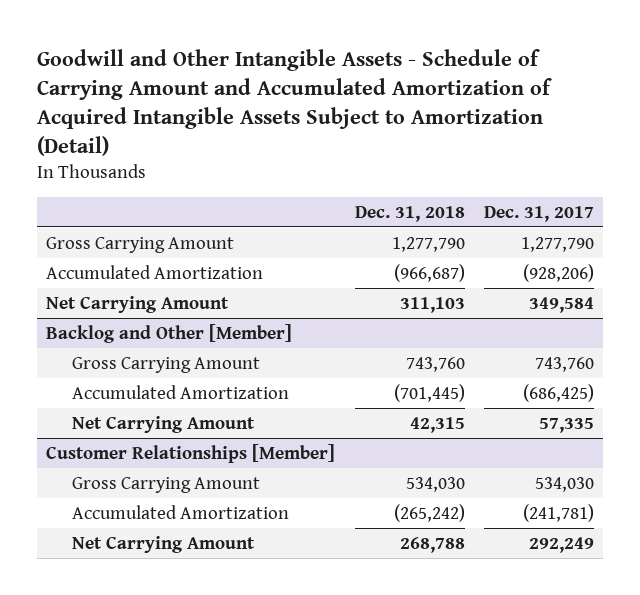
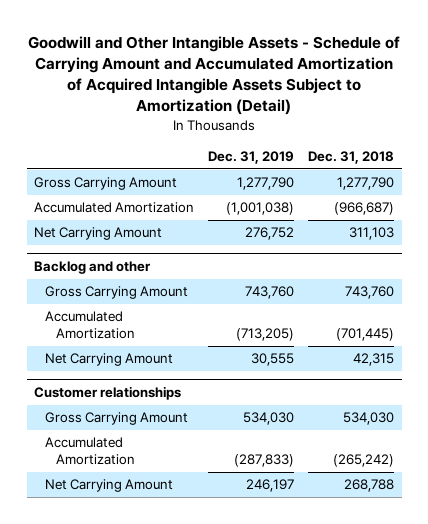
[483,205,594,222] Dec. 31, 2017 -> none
none -> [208,150,295,164] Dec. 31, 2019
[46,323,293,343] Backlog and Other [Member] -> [34,260,152,274] Backlog and other
[46,443,336,463] Customer Relationships [Member] -> [34,385,182,400] Customer relationships

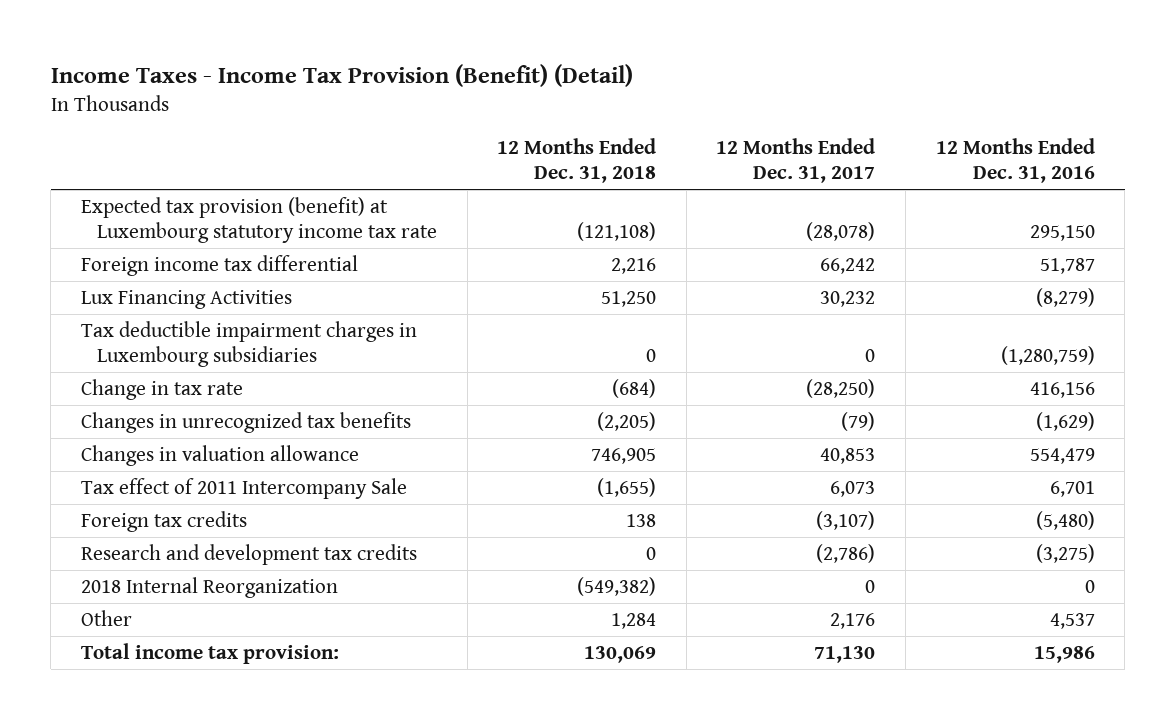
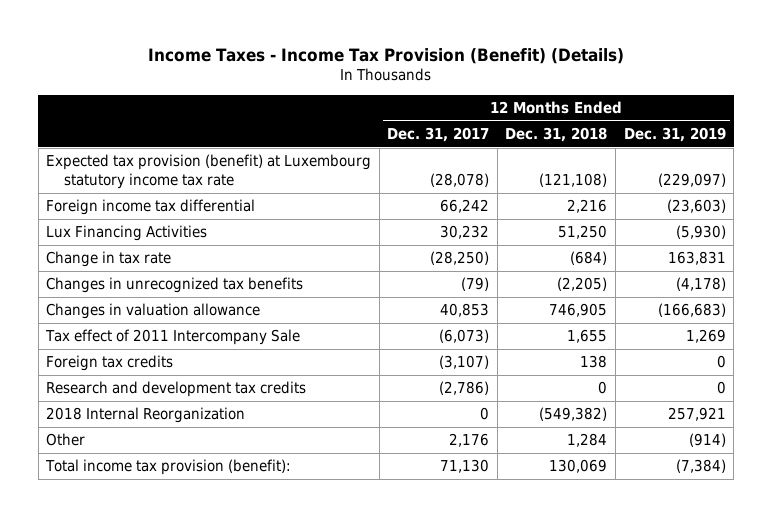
[50,63,633,87] Income Taxes - Income Tax Provision (Benefit) (Detail) -> [147,47,624,64] Income Taxes - Income Tax Provision (Benefit) (Details)
[935,137,1095,184] 12 Months Ended Dec. 31, 2016 -> none
none -> [623,126,726,142] Dec. 31, 2019
[81,320,418,368] Tax deductible impairment charges in Luxembourg subsidiaries -> none
[597,477,657,497] (1,655) -> [567,329,608,344] 1,655
[830,480,876,497] 6,073 -> [439,329,490,344] (6,073)
[81,642,340,664] Total income tax provision: -> [45,459,292,476] Total income tax provision (benefit):

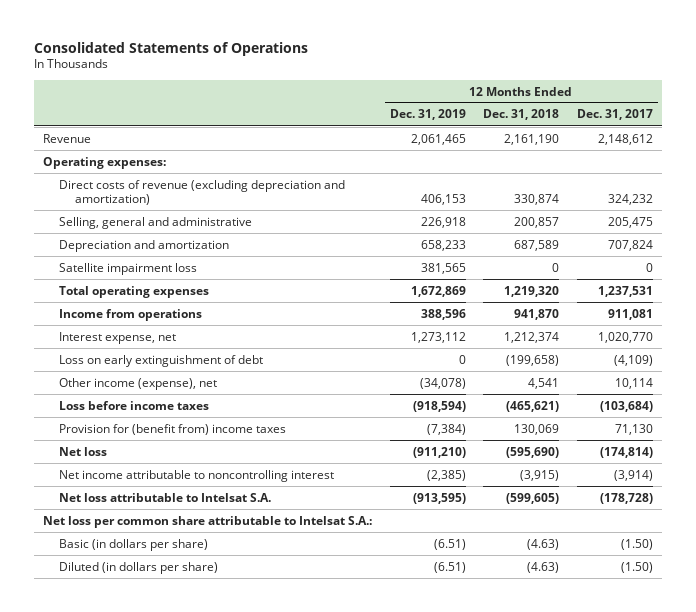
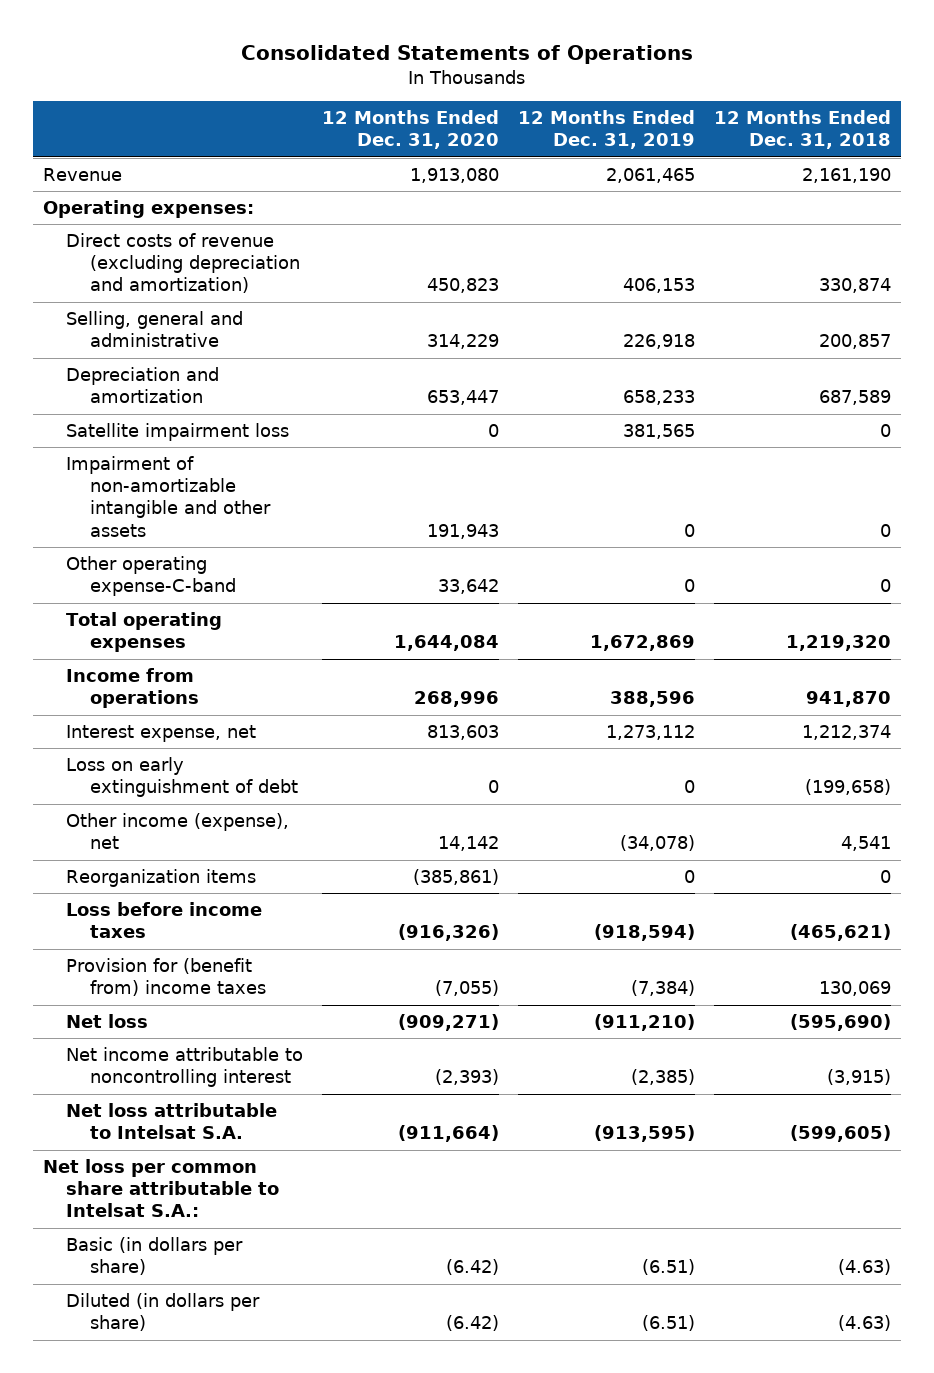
[577,109,654,121] Dec. 31, 2017 -> none
none -> [322,110,500,150] 12 Months Ended Dec. 31, 2020
none -> [66,456,271,537] Impairment of non-amortizable intangible and other assets
none -> [66,556,236,597] Other operating expense-C-band
none -> [66,869,257,888] Reorganization items

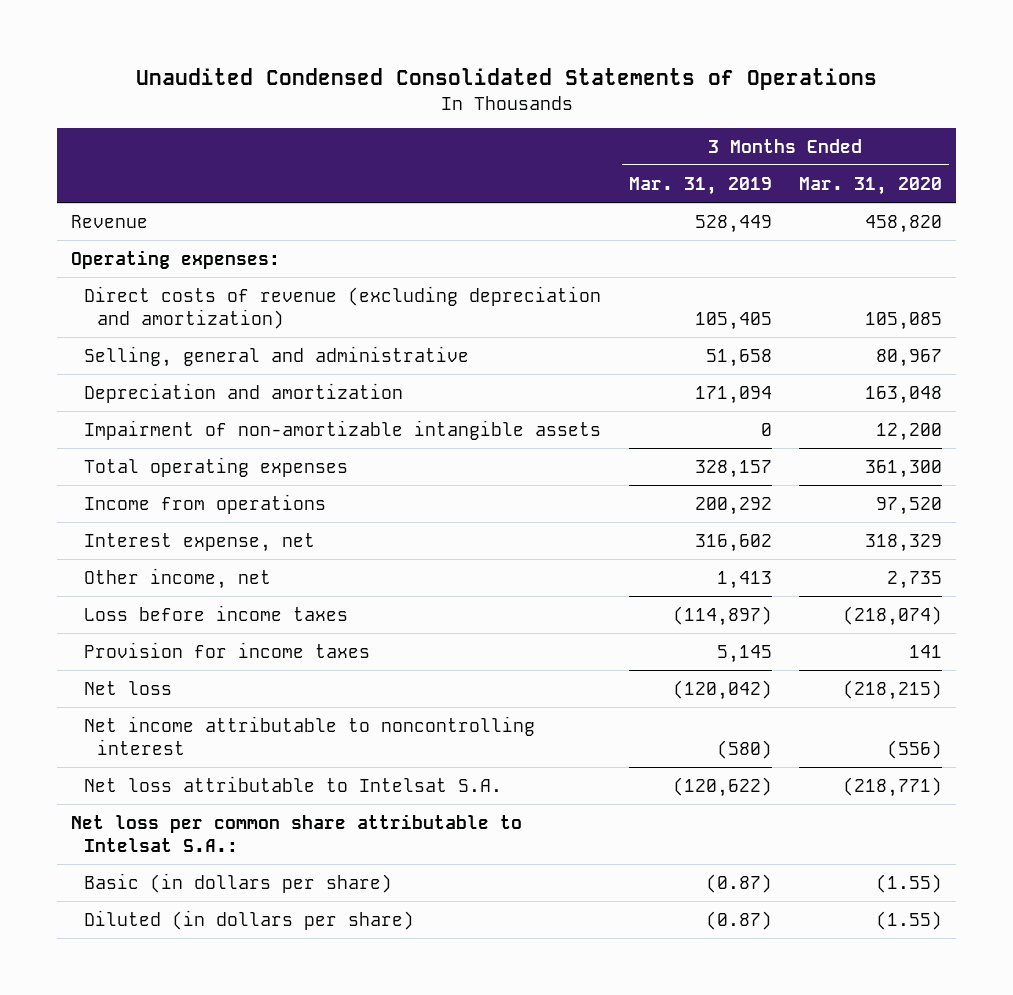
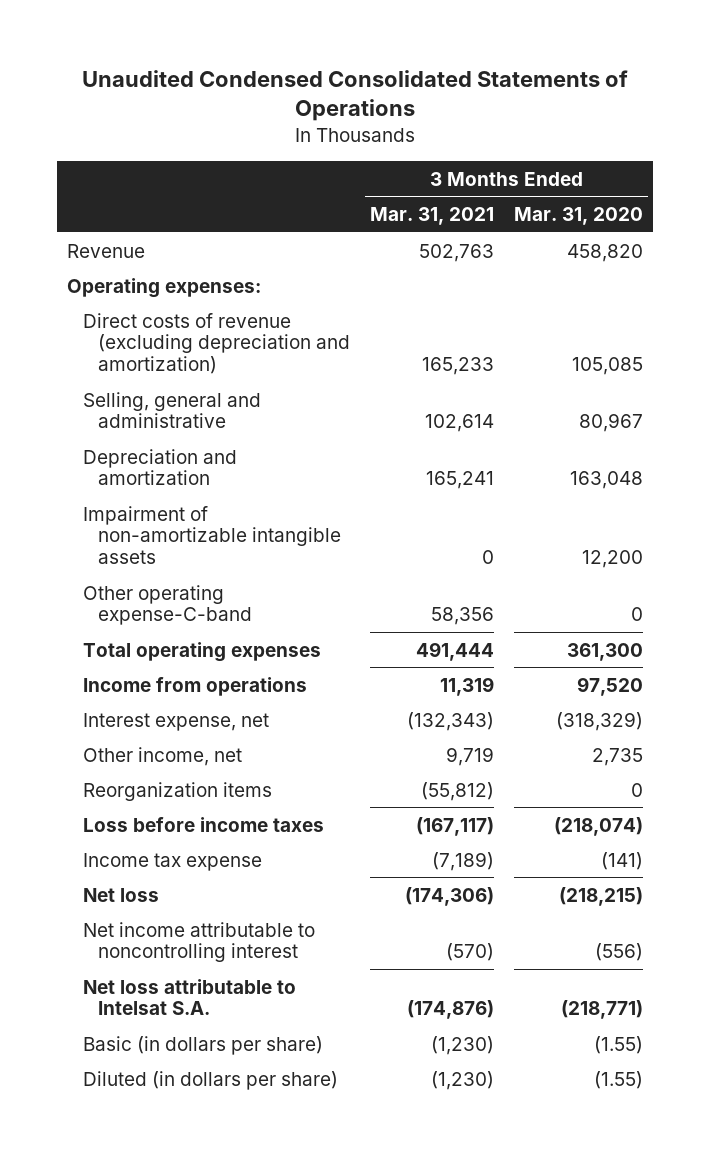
[628,176,772,195] Mar. 31, 2019 -> none
none -> [370,206,495,225] Mar. 31, 2021
none -> [82,584,253,626] Other operating expense-C-band
[865,533,943,552] 318,329 -> [556,711,644,731] (318,329)
none -> [82,781,272,801] Reorganization items
[83,641,370,658] Provision for income taxes -> [82,852,262,871] Income tax expense
[909,644,943,658] 141 -> [601,851,644,870] (141)
[70,813,522,853] Net loss per common share attributable to Intelsat S.A.: -> none

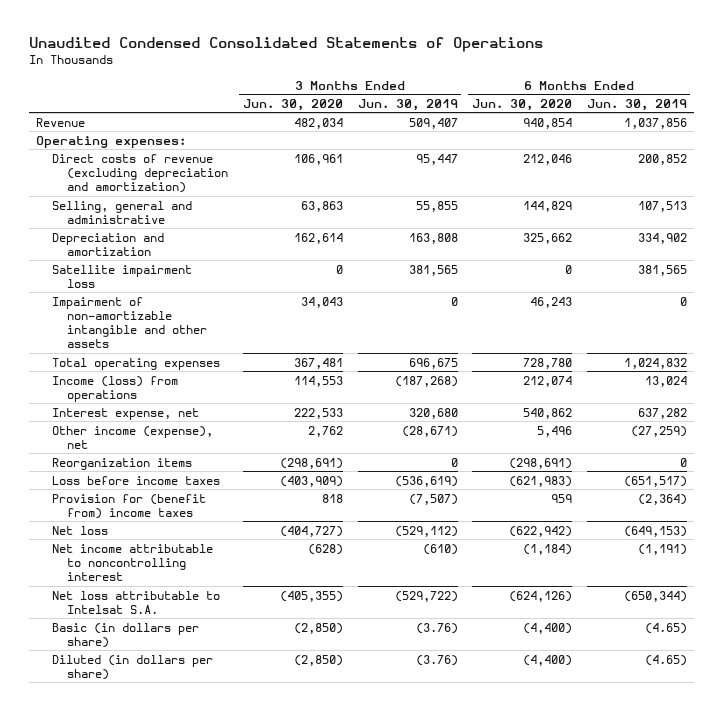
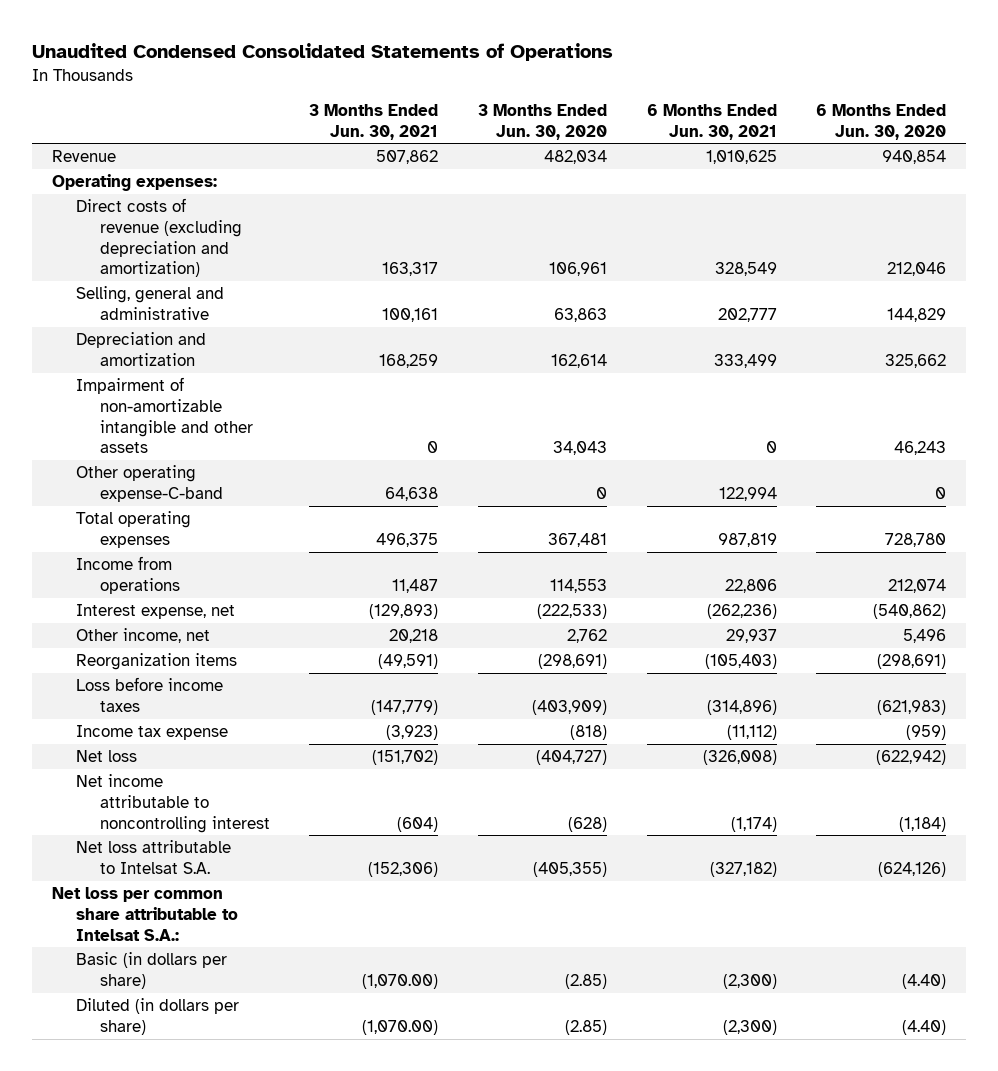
[357,98,458,111] Jun. 30, 2019 -> none
[586,98,687,111] Jun. 30, 2019 -> none
none -> [309,103,439,140] 3 Months Ended Jun. 30, 2021
none -> [646,103,777,140] 6 Months Ended Jun. 30, 2021
[51,264,192,288] Satellite impairment loss -> none
none -> [75,465,223,502] Other operating expense-C-band
[51,375,178,402] Income (loss) from operations -> [75,556,180,594] Income from operations
[293,407,343,419] 222,533 -> [537,604,608,620] (222,533)
[523,407,573,419] 540,862 -> [873,604,947,620] (540,862)
[51,425,213,449] Other income (expense), net -> [75,628,210,644] Other income, net
[51,493,206,519] Provision for (benefit from) income taxes -> [75,725,228,741] Income tax expense
[321,493,343,503] 818 -> [570,725,608,741] (818)
[551,493,573,503] 959 -> [906,725,947,741] (959)
none -> [51,887,238,941] Net loss per common share attributable to Intelsat S.A.:
[293,622,343,634] (2,850) -> [565,973,608,989] (2.85)
[523,622,573,634] (4,400) -> [902,973,947,989] (4.40)
[293,654,343,666] (2,850) -> [565,1019,608,1035] (2.85)
[523,654,573,666] (4,400) -> [902,1019,947,1035] (4.40)

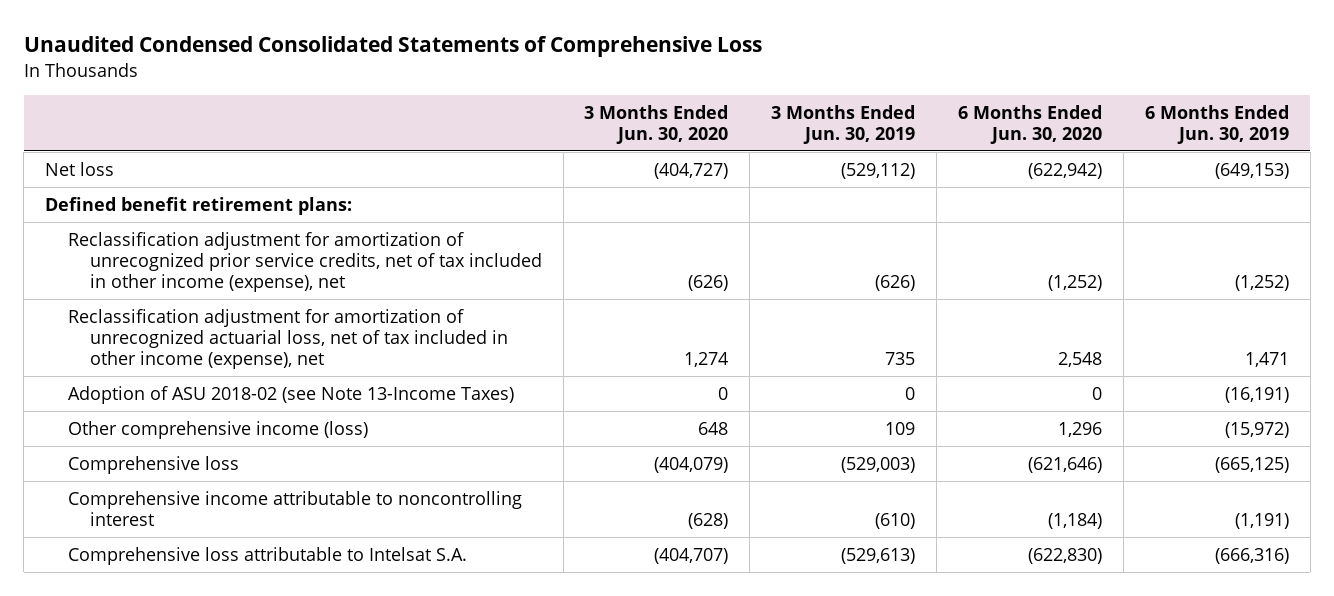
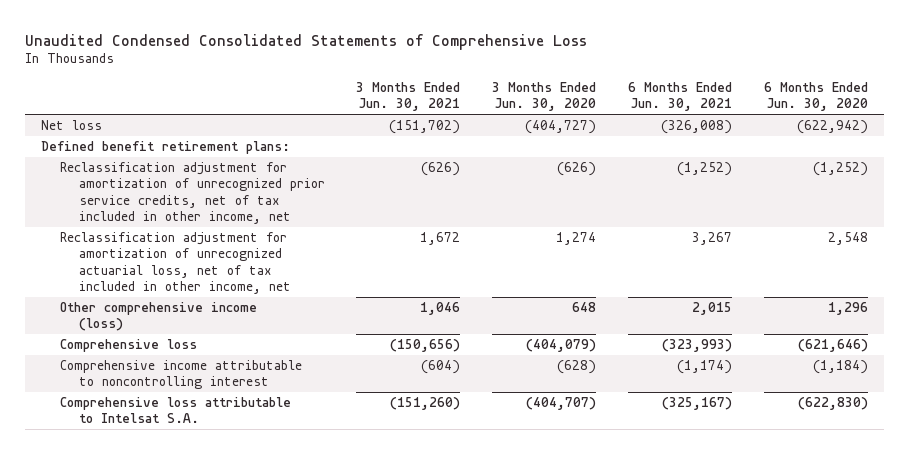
[771,104,916,144] 3 Months Ended Jun. 30, 2019 -> none
[1144,104,1289,144] 6 Months Ended Jun. 30, 2019 -> none
none -> [356,81,461,112] 3 Months Ended Jun. 30, 2021
none -> [627,81,732,112] 6 Months Ended Jun. 30, 2021
[67,385,514,404] Adoption of ASU 2018-02 (see Note 13-Income Taxes) -> none
[67,231,542,292] Reclassification adjustment for amortization of unrecognized prior service credits, net of tax included in other income (expense), net -> [59,162,325,225] Reclassification adjustment for amortization of unrecognized prior service credits, net of tax included in other income, net
[67,308,508,369] Reclassification adjustment for amortization of unrecognized actuarial loss, net of tax included in other income (expense), net -> [59,232,291,295] Reclassification adjustment for amortization of unrecognized actuarial loss, net of tax included in other income, net

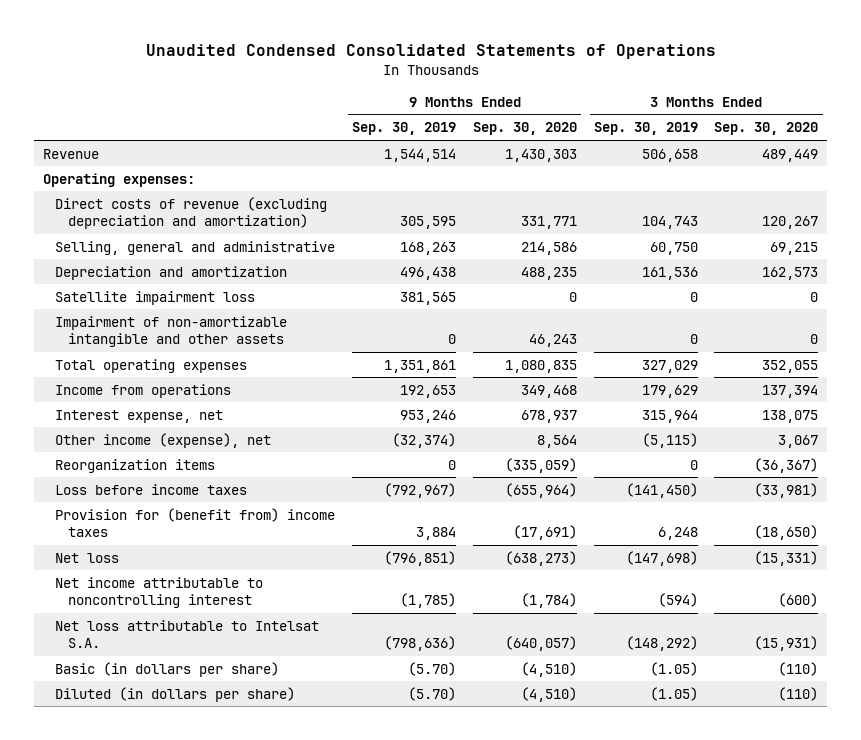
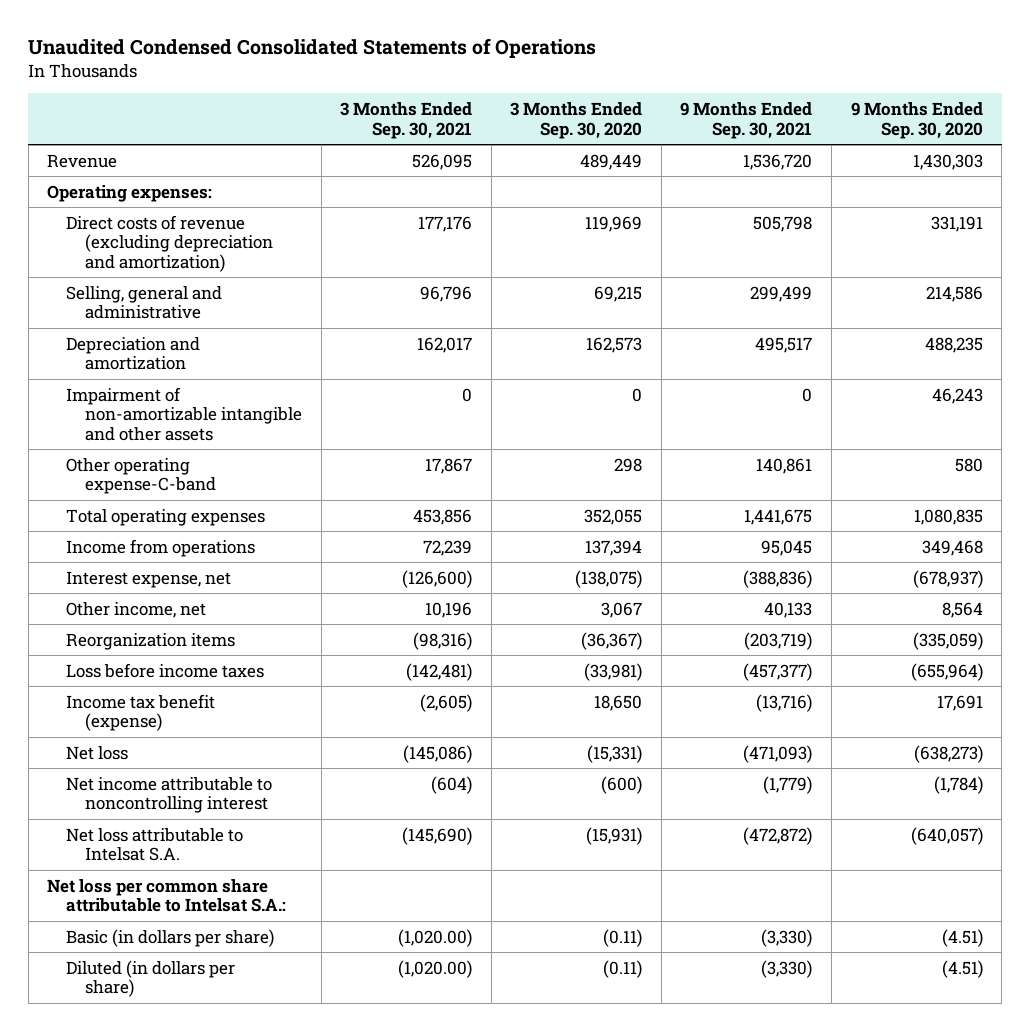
[352,122,457,136] Sep. 30, 2019 -> none
[593,122,698,136] Sep. 30, 2019 -> none
none -> [340,102,473,139] 3 Months Ended Sep. 30, 2021
none -> [680,102,813,139] 9 Months Ended Sep. 30, 2021
[520,216,577,230] 331,771 -> [930,215,983,232] 331,191
[762,216,819,230] 120,267 -> [585,215,643,232] 119,969
[55,290,256,305] Satellite impairment loss -> none
none -> [66,457,217,495] Other operating expense-C-band
[520,409,577,423] 678,937 -> [912,569,983,588] (678,937)
[762,409,819,423] 138,075 -> [575,569,643,588] (138,075)
[55,432,272,448] Other income (expense), net -> [66,601,207,618] Other income, net
[55,507,336,538] Provision for (benefit from) income taxes -> [66,693,216,732] Income tax benefit (expense)
[512,525,577,541] (17,691) -> [936,694,983,711] 17,691
[754,525,819,541] (18,650) -> [594,694,643,711] 18,650
none -> [47,878,287,913] Net loss per common share attributable to Intelsat S.A.:
[520,661,577,677] (4,510) -> [941,928,983,947] (4.51)
[778,661,819,676] (110) -> [603,928,643,947] (0.11)
[520,686,577,702] (4,510) -> [941,959,983,978] (4.51)
[778,686,819,701] (110) -> [603,959,643,978] (0.11)

